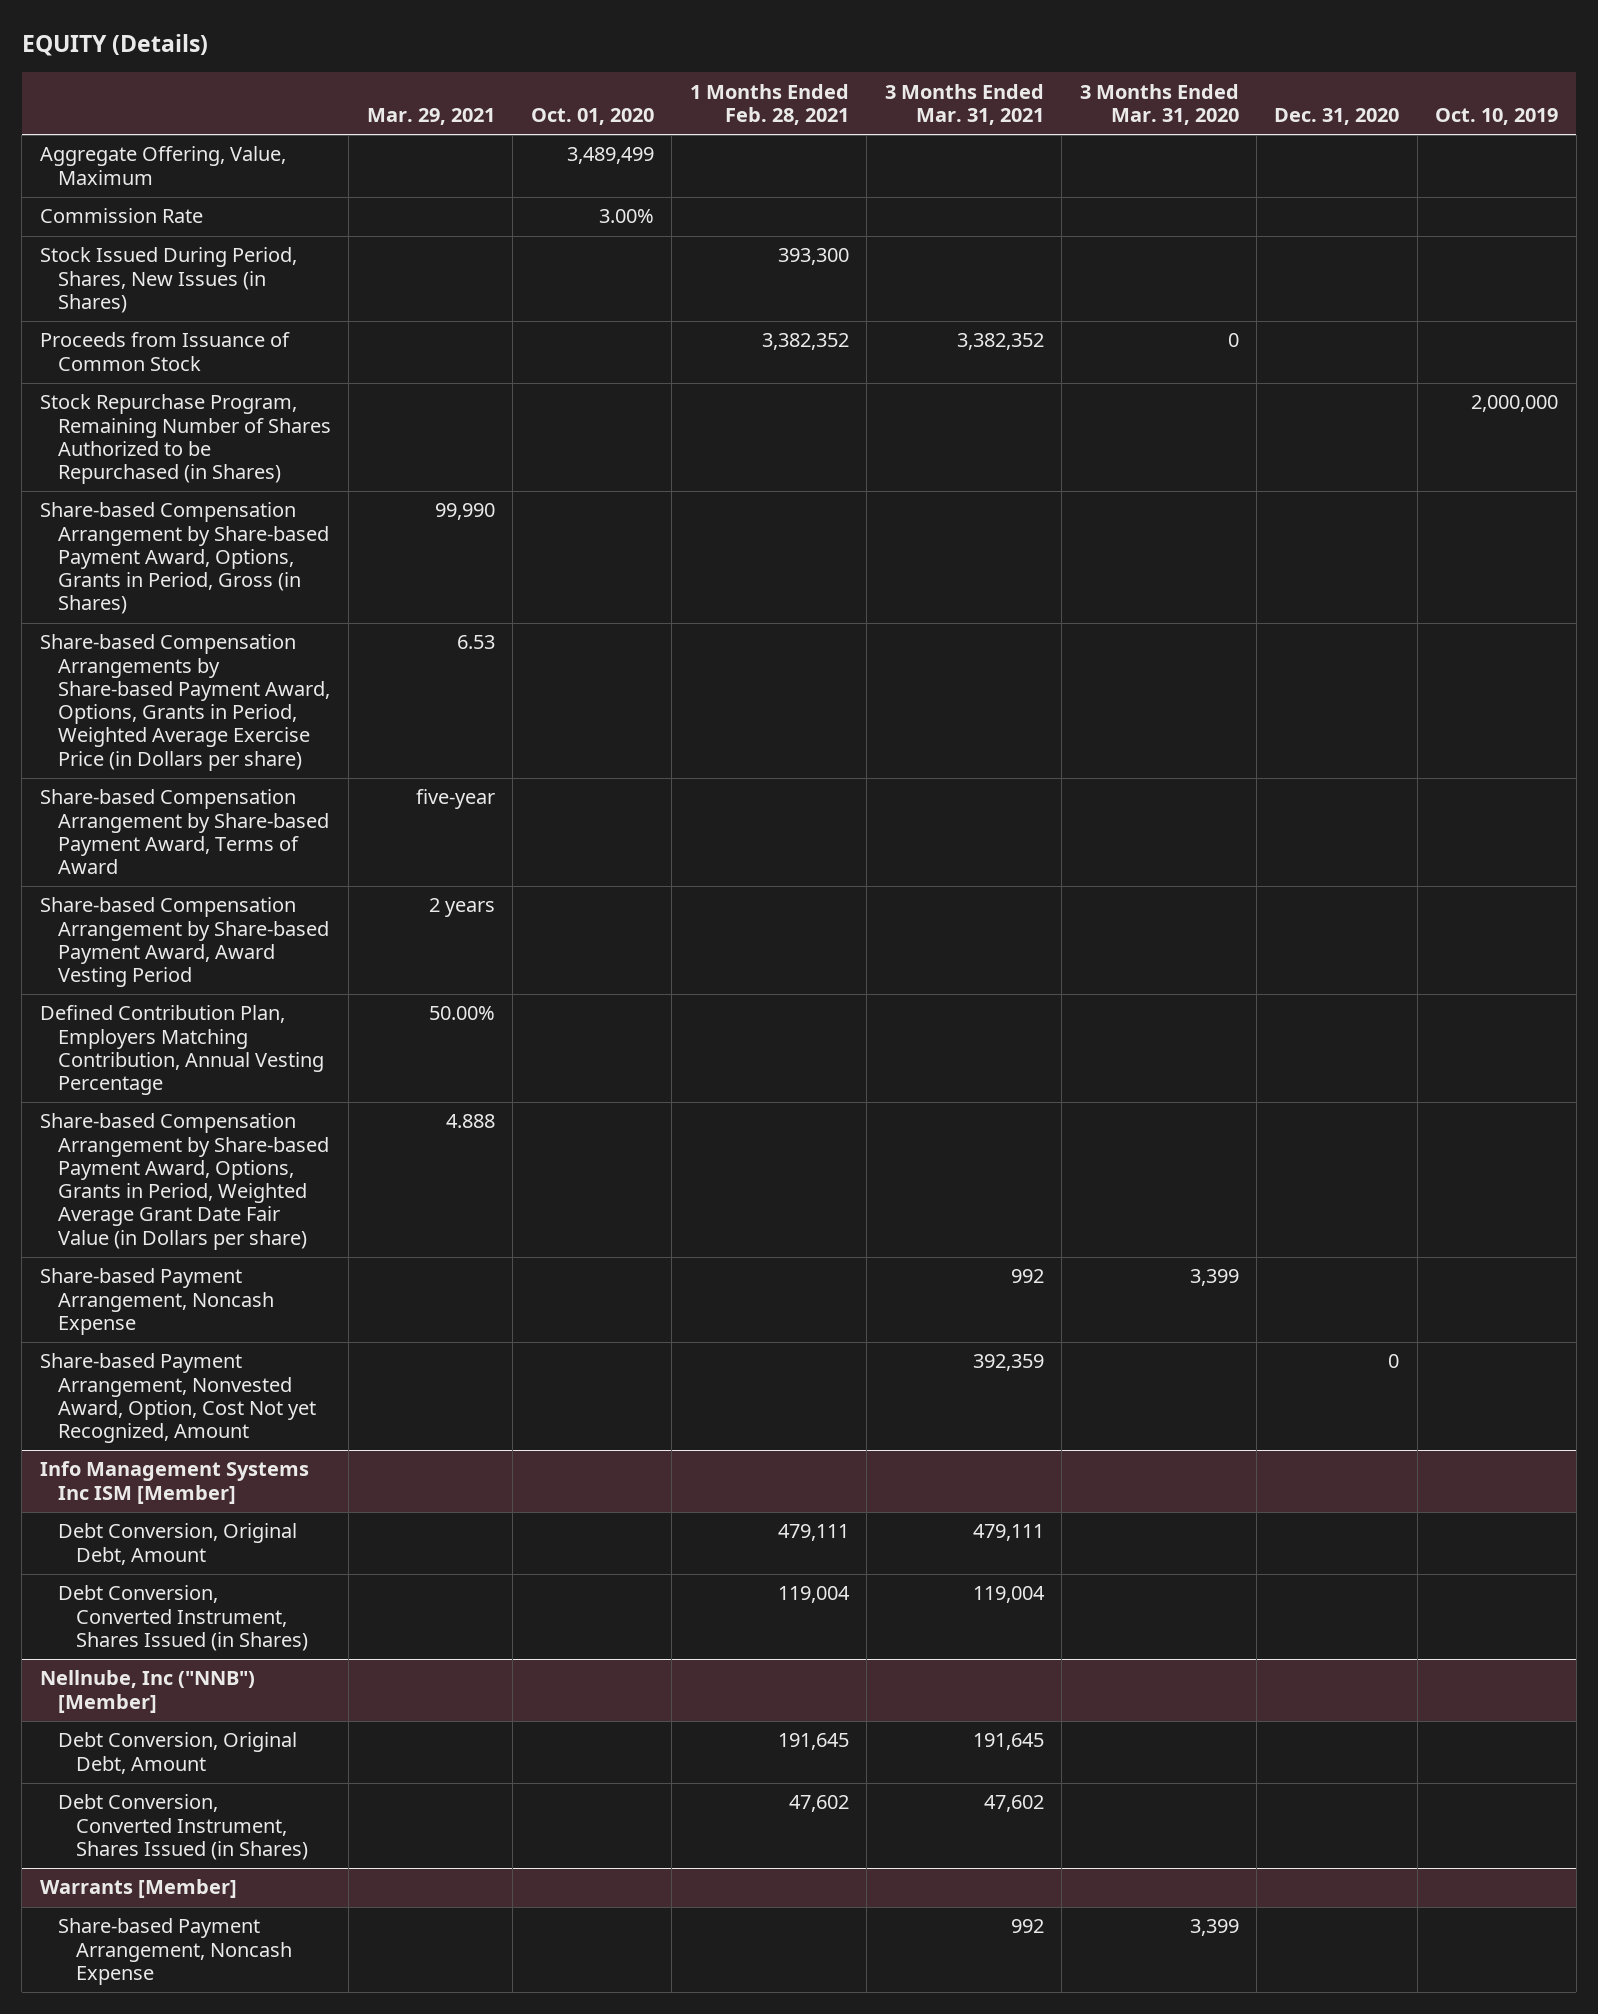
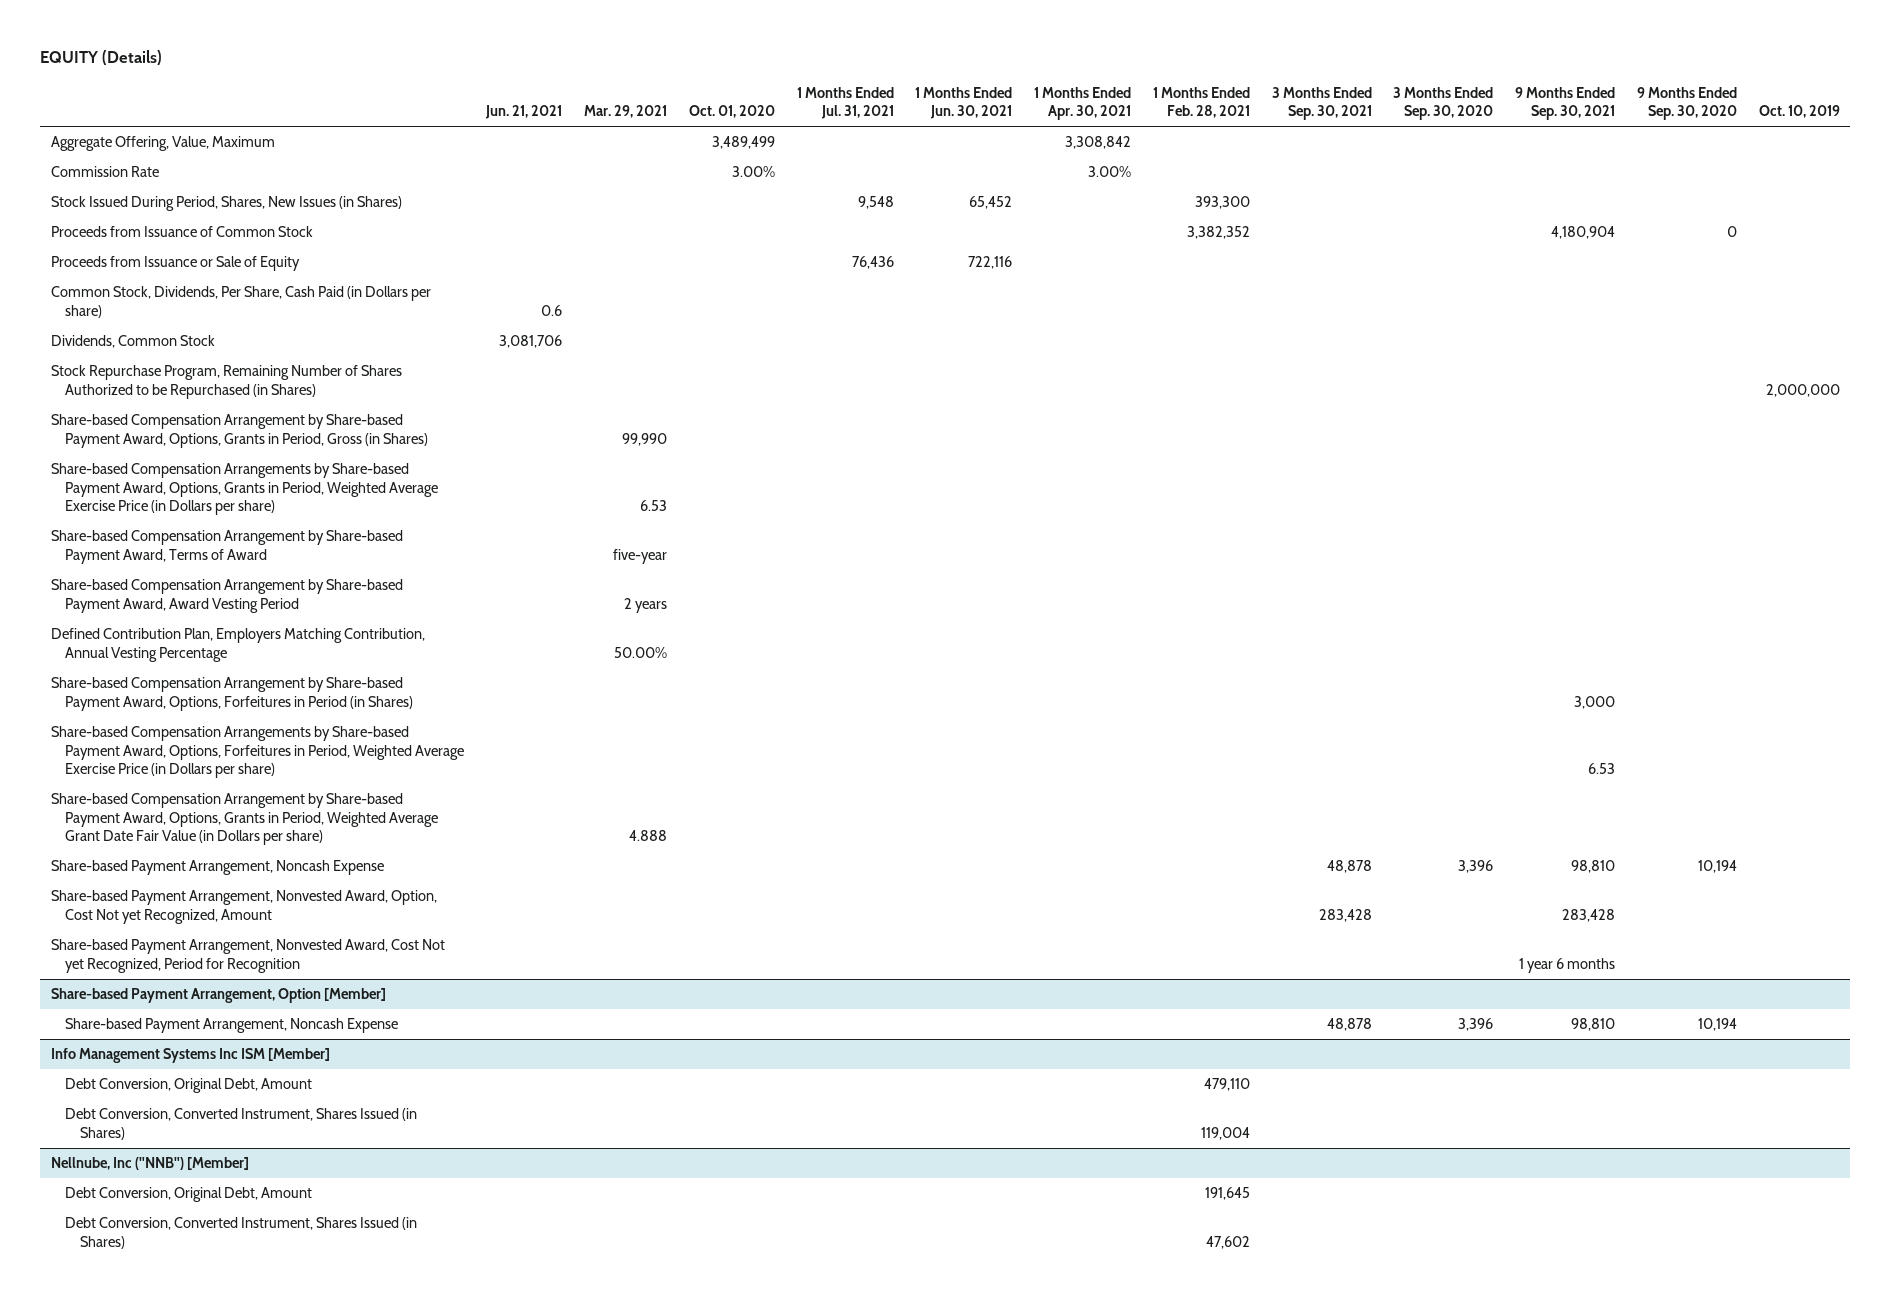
[884,83,1044,125] 3 Months Ended Mar. 31, 2021 -> none
[1079,83,1239,125] 3 Months Ended Mar. 31, 2020 -> none
[1274,107,1400,125] Dec. 31, 2020 -> none
none -> [485,105,563,120] Jun. 21, 2021
none -> [796,86,894,120] 1 Months Ended Jul. 31, 2021
none -> [915,86,1013,120] 1 Months Ended Jun. 30, 2021
none -> [1034,86,1132,121] 1 Months Ended Apr. 30, 2021
none -> [1271,86,1372,121] 3 Months Ended Sep. 30, 2021
none -> [1393,86,1494,121] 3 Months Ended Sep. 30, 2020
none -> [1515,86,1616,121] 9 Months Ended Sep. 30, 2021
none -> [1636,86,1737,121] 9 Months Ended Sep. 30, 2020
none -> [51,256,301,272] Proceeds from Issuance or Sale of Equity
none -> [51,286,432,318] Common Stock, Dividends, Per Share, Cash Paid (in Dollars per share)
none -> [51,335,216,349] Dividends, Common Stock
none -> [51,677,414,711] Share-based Compensation Arrangement by Share-based Payment Award, Options, Forfeitures in Period (in Shares)
none -> [51,726,465,779] Share-based Compensation Arrangements by Share-based Payment Award, Options, Forfeitures in Period, Weighted Average Exercise Price (in Dollars per share)
none -> [51,939,446,973] Share-based Payment Arrangement, Nonvested Award, Cost Not yet Recognized, Period for Recognition
none -> [51,988,387,1004] Share-based Payment Arrangement, Option [Member]
none -> [65,1018,399,1034] Share-based Payment Arrangement, Noncash Expense
[777,1524,849,1542] 479,111 -> [1203,1078,1250,1092] 479,110
[39,1879,237,1899] Warrants [Member] -> none
[58,1918,293,1985] Share-based Payment Arrangement, Noncash Expense -> none

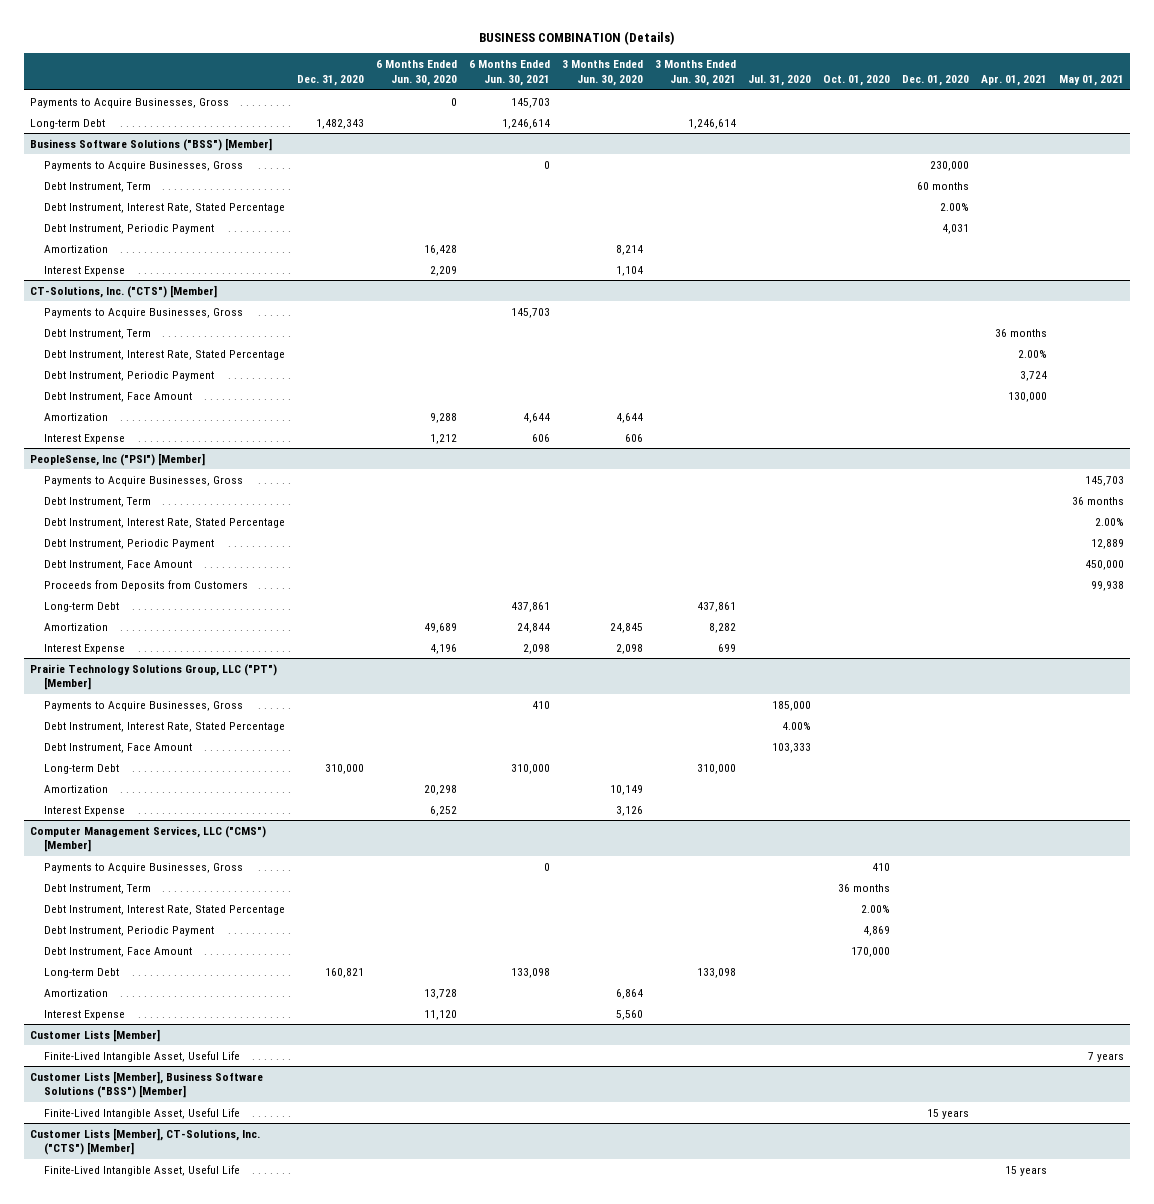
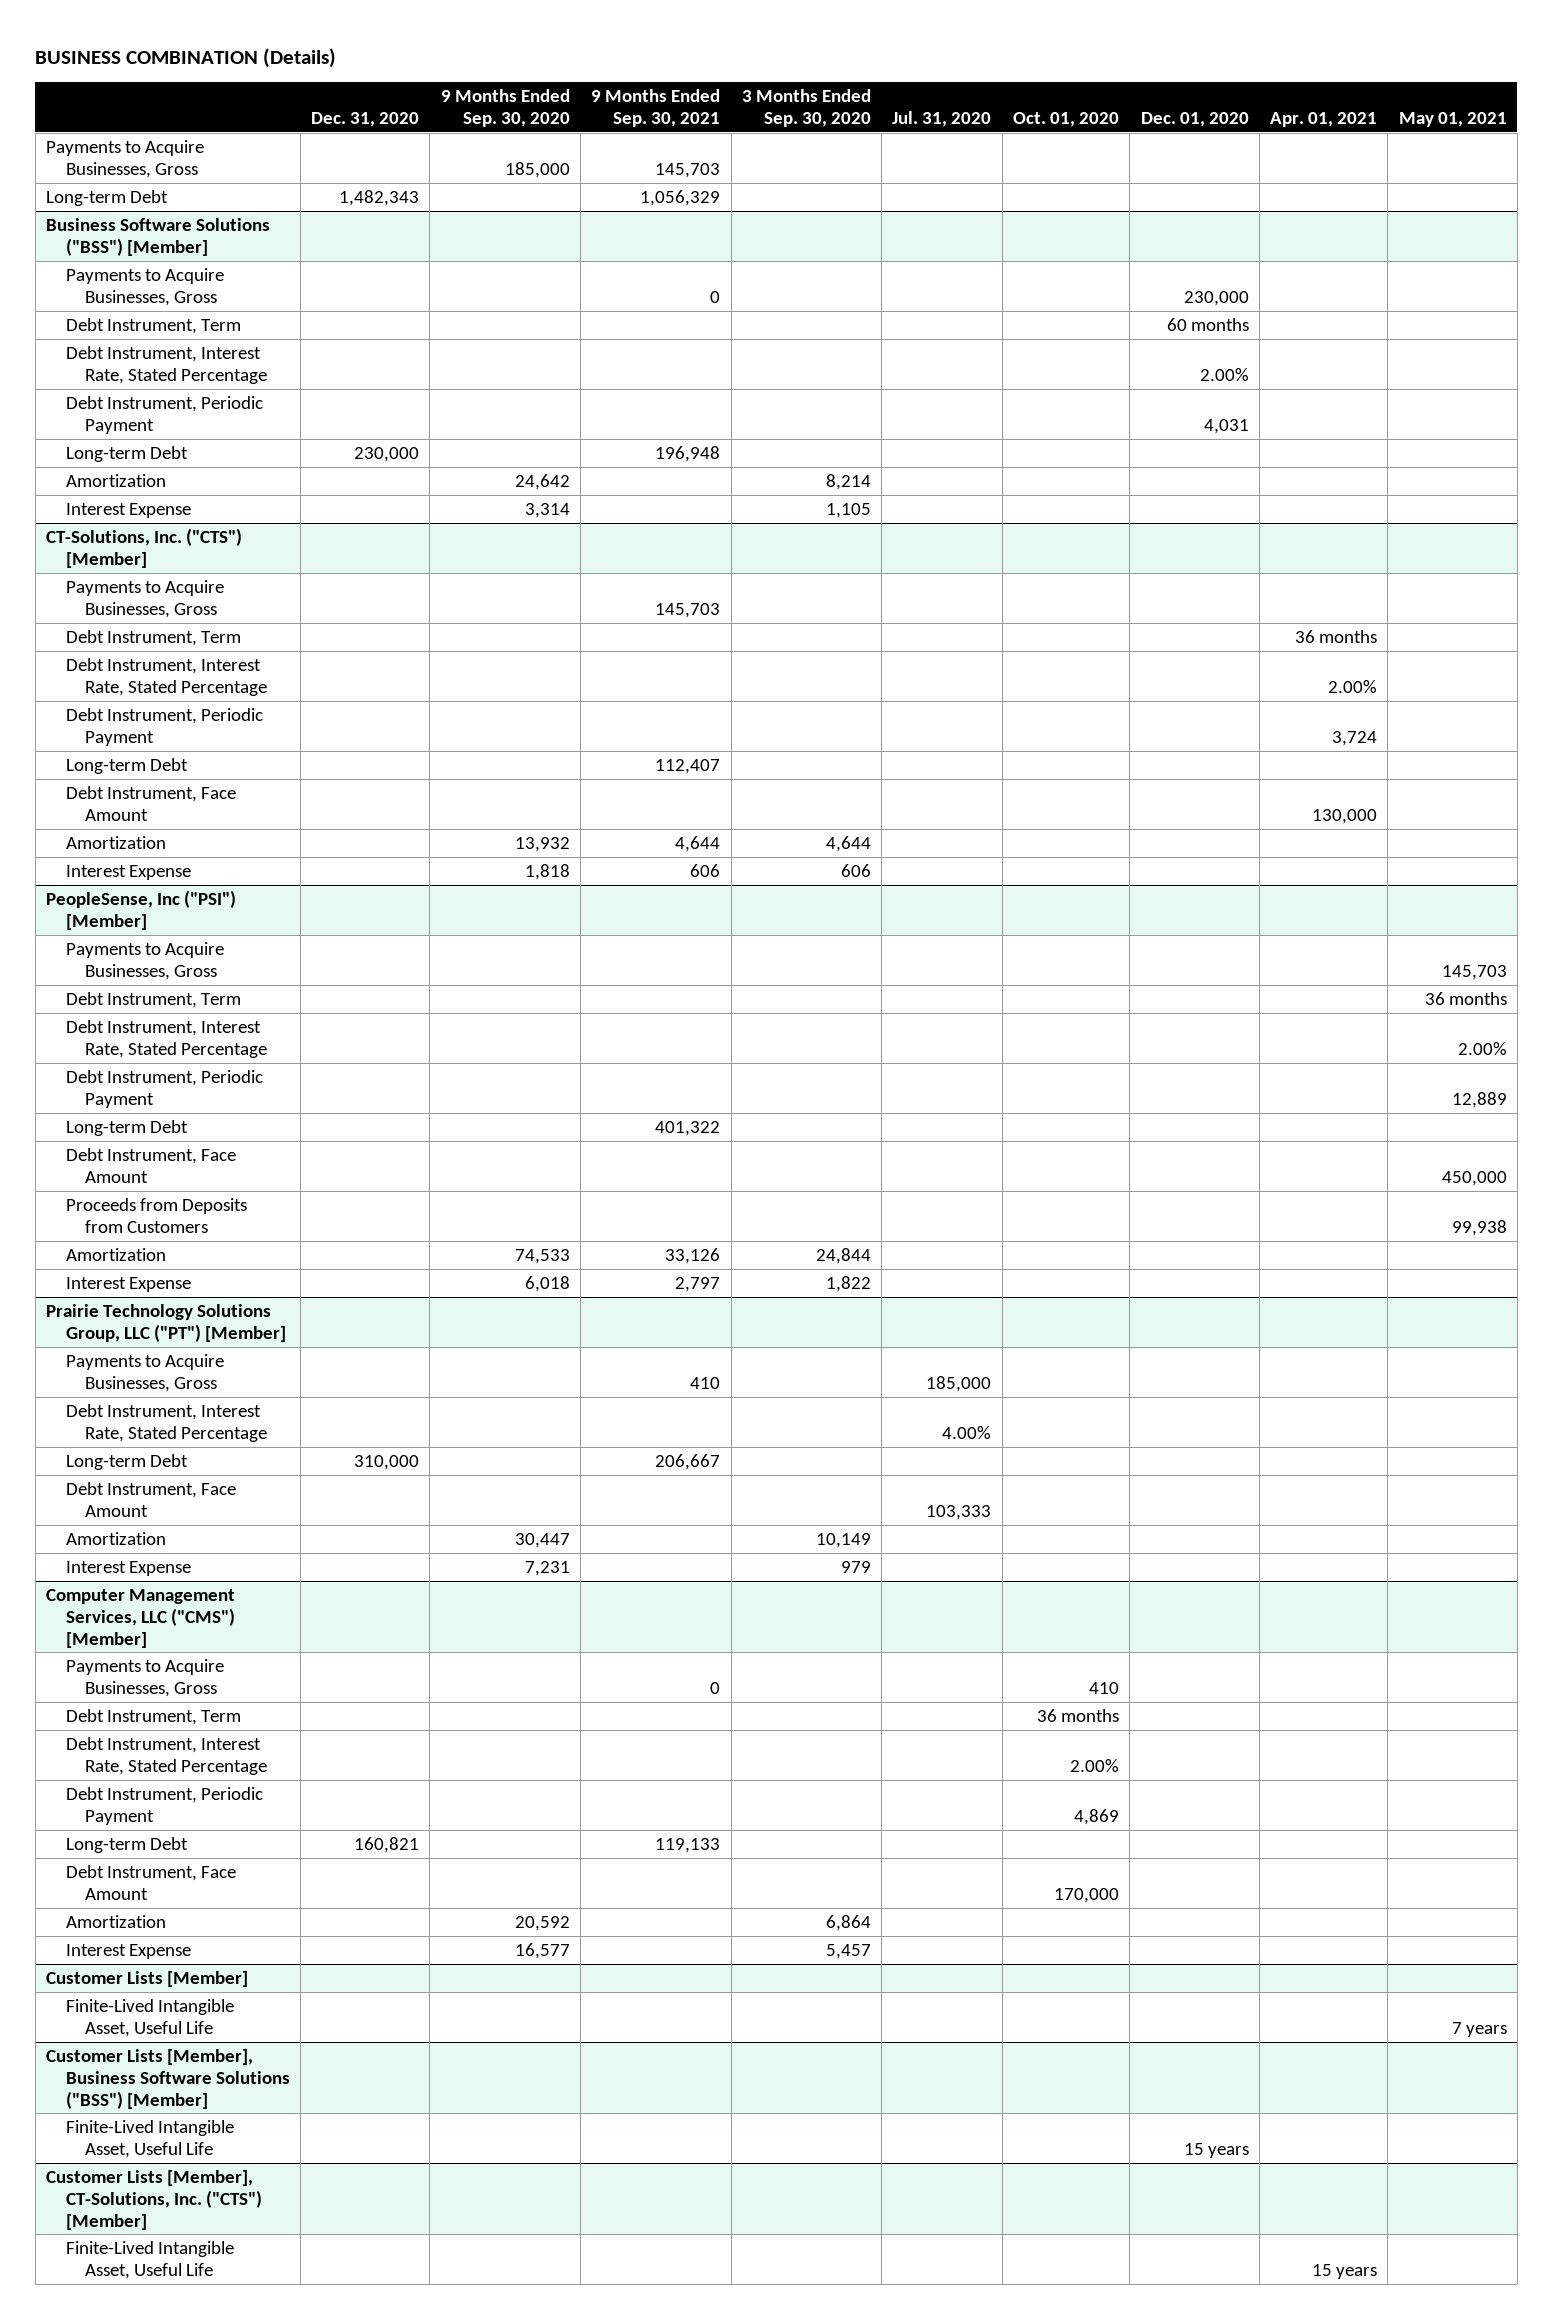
[375,60,457,86] 6 Months Ended Jun. 30, 2020 -> none
[468,60,550,86] 6 Months Ended Jun. 30, 2021 -> none
[561,60,643,86] 3 Months Ended Jun. 30, 2020 -> none
[654,60,736,86] 3 Months Ended Jun. 30, 2021 -> none
none -> [440,88,570,127] 9 Months Ended Sep. 30, 2020
none -> [591,88,721,127] 9 Months Ended Sep. 30, 2021
none -> [741,88,871,127] 3 Months Ended Sep. 30, 2020
none -> [65,445,188,462] Long-term Debt
none -> [65,757,188,774] Long-term Debt
[43,601,119,612] Long-term Debt -> [65,1119,188,1136] Long-term Debt
[43,742,192,753] Debt Instrument, Face Amount -> [65,1481,236,1517] Debt Instrument, Face Amount
[43,946,192,957] Debt Instrument, Face Amount -> [65,1864,236,1900] Debt Instrument, Face Amount

